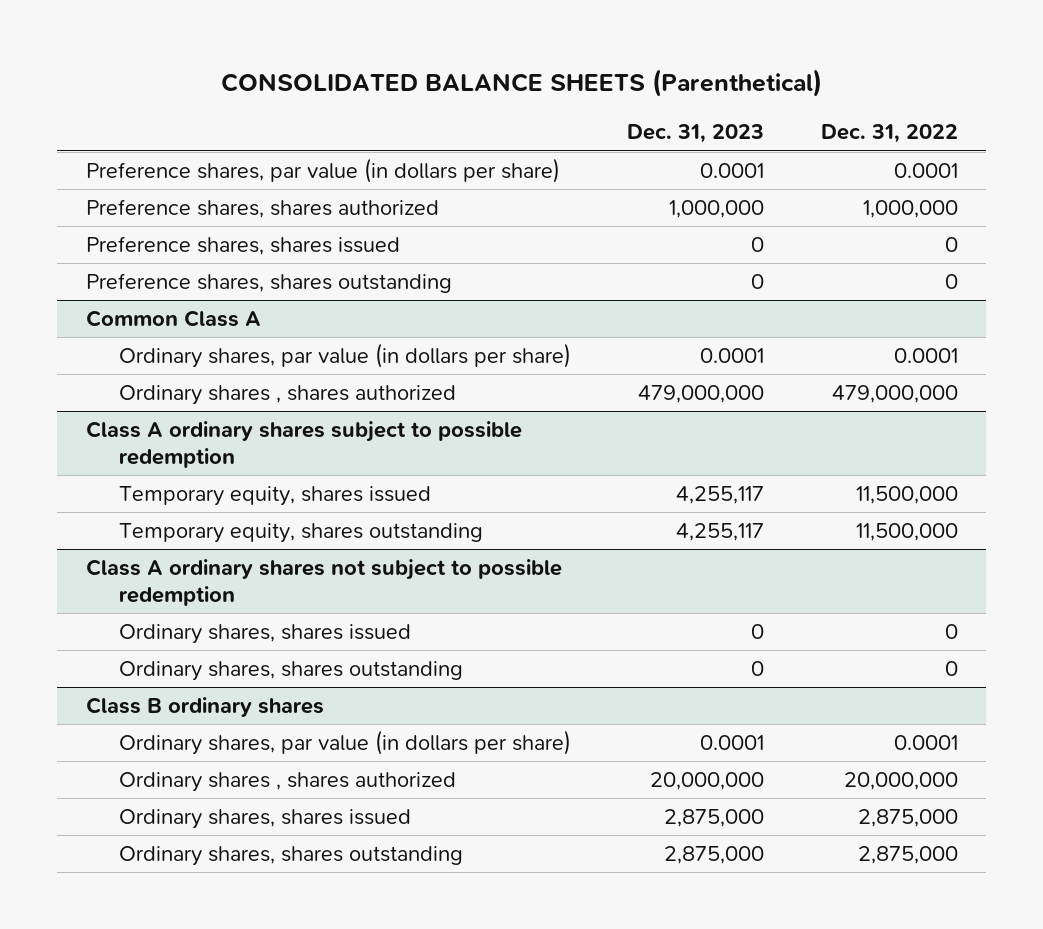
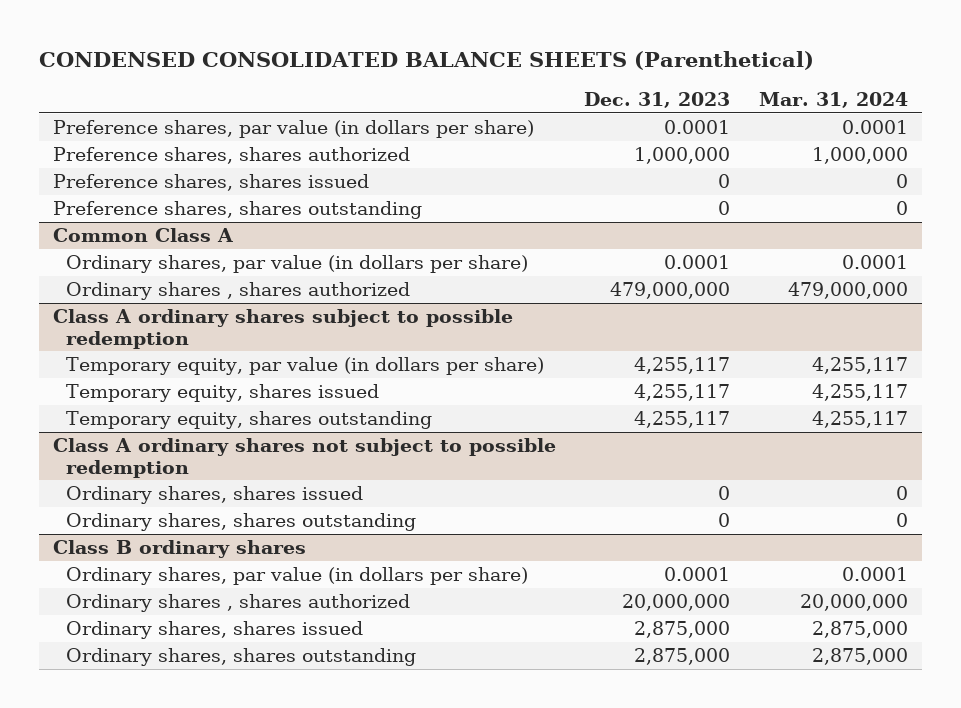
[220,69,822,98] CONSOLIDATED BALANCE SHEETS (Parenthetical) -> [38,51,814,71] CONDENSED CONSOLIDATED BALANCE SHEETS (Parenthetical)
[820,124,958,144] Dec. 31, 2022 -> none
none -> [758,91,908,108] Mar. 31, 2024
none -> [66,357,545,376] Temporary equity, par value (in dollars per share)

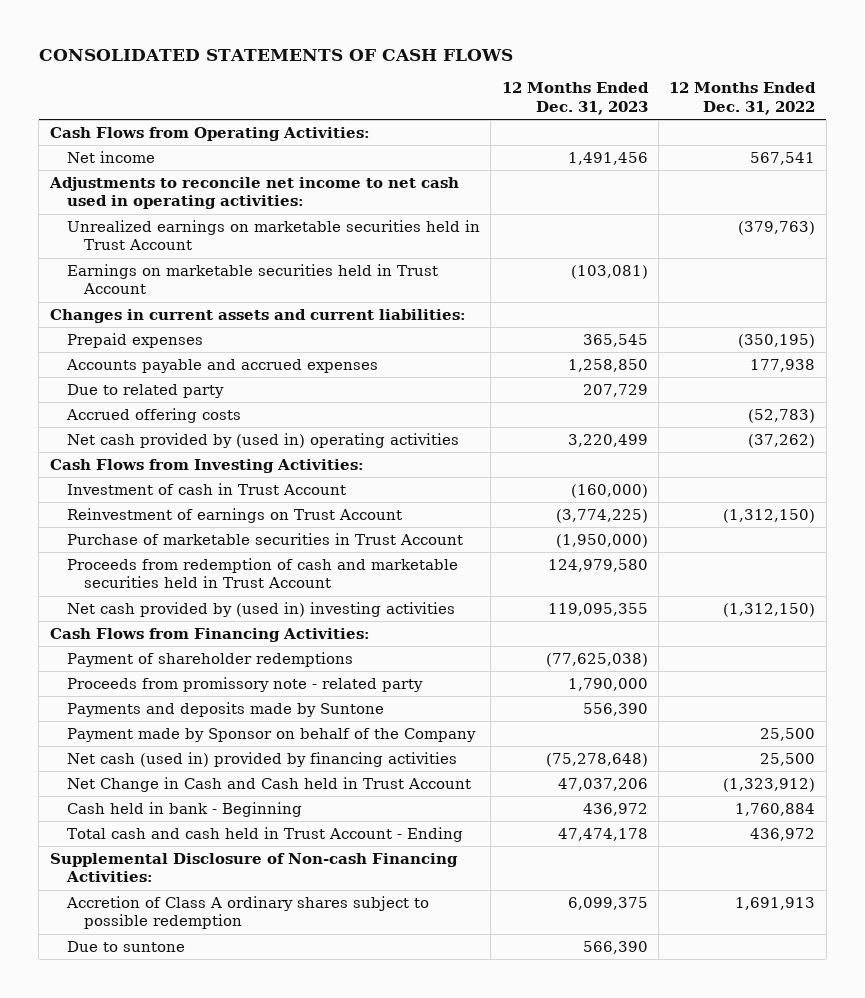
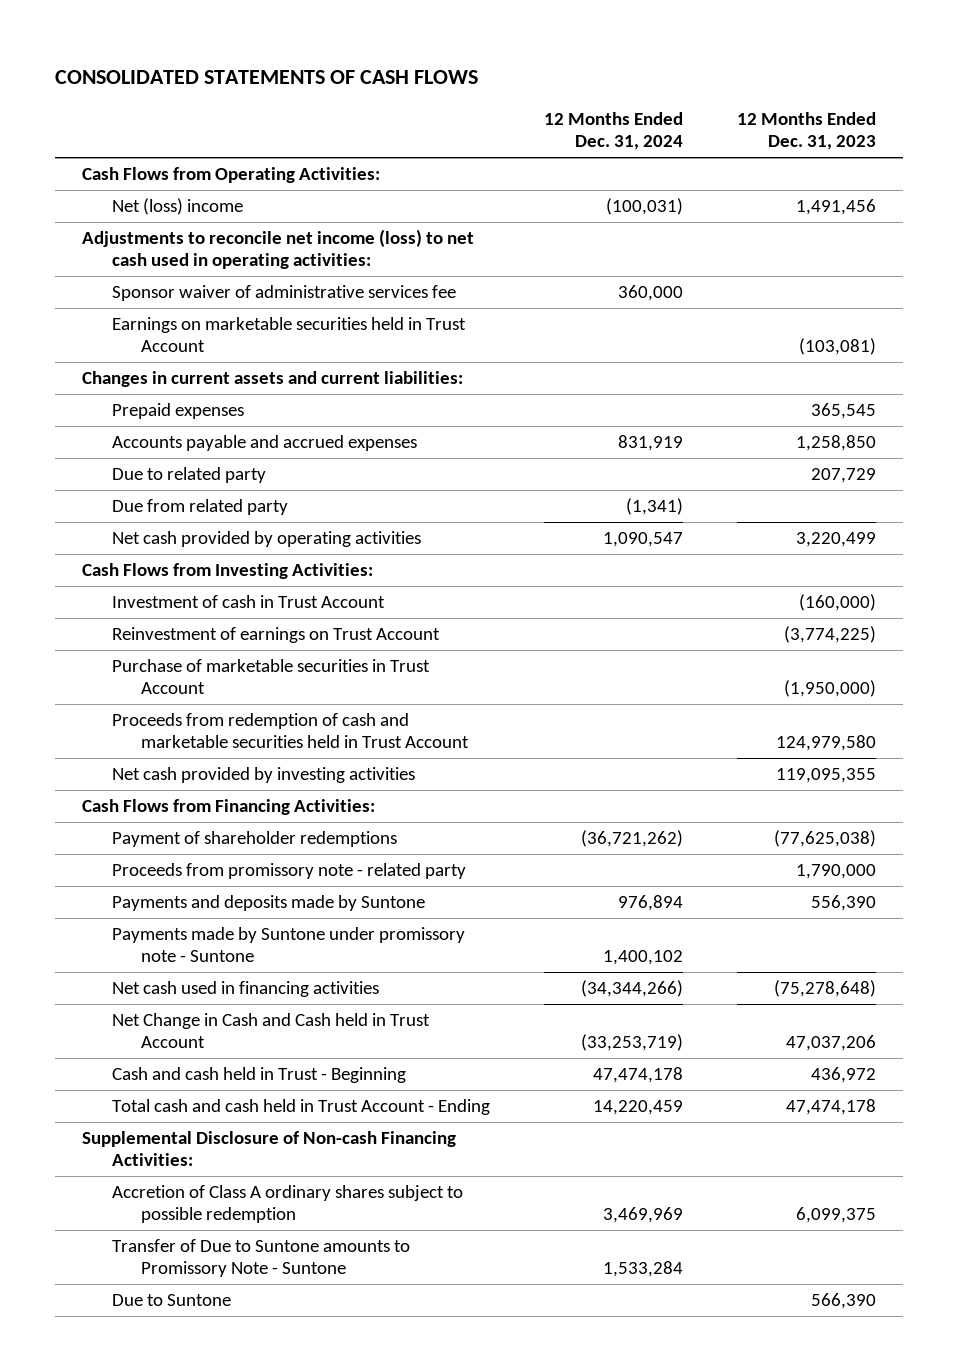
[669,82,817,116] 12 Months Ended Dec. 31, 2022 -> none
none -> [543,112,683,151] 12 Months Ended Dec. 31, 2024
[66,219,480,251] Unrealized earnings on marketable securities held in Trust Account -> none
[66,150,155,163] Net income -> [111,198,243,216] Net (loss) income
[48,176,459,210] Adjustments to reconcile net income to net cash used in operating activities: -> [81,229,474,270] Adjustments to reconcile net income (loss) to net cash used in operating activities:
none -> [111,285,456,302] Sponsor waiver of administrative services fee
[65,407,241,423] Accrued offering costs -> none
none -> [111,499,288,516] Due from related party
[66,432,459,448] Net cash provided by (used in) operating activities -> [111,531,421,548] Net cash provided by operating activities
[66,601,455,617] Net cash provided by (used in) investing activities -> [111,767,415,784] Net cash provided by investing activities
[66,727,476,742] Payment made by Sponsor on behalf of the Company -> none
none -> [111,927,465,963] Payments made by Suntone under promissory note - Suntone
[66,751,457,767] Net cash (used in) provided by financing activities -> [111,981,379,998] Net cash used in financing activities
[66,801,302,817] Cash held in bank - Beginning -> [111,1067,406,1084] Cash and cash held in Trust - Beginning
none -> [111,1239,410,1278] Transfer of Due to Suntone amounts to Promissory Note - Suntone
[66,940,185,952] Due to suntone -> [111,1294,231,1307] Due to Suntone

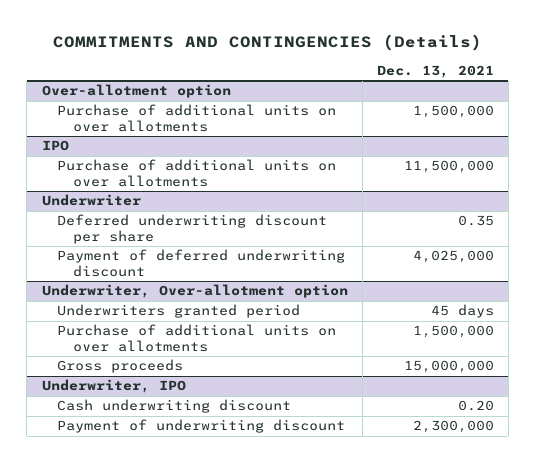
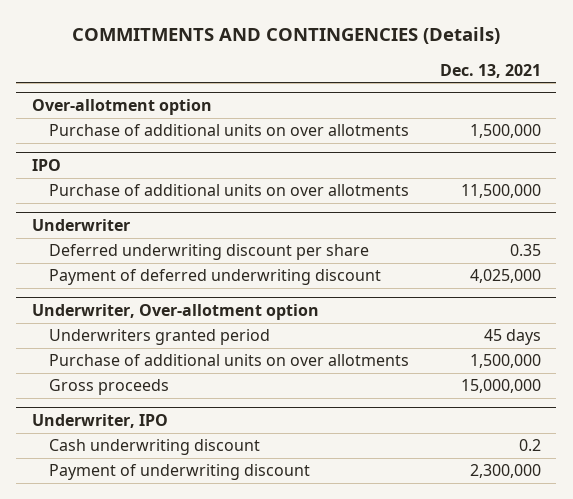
[457,400,494,412] 0.20 -> [519,439,542,452] 0.2

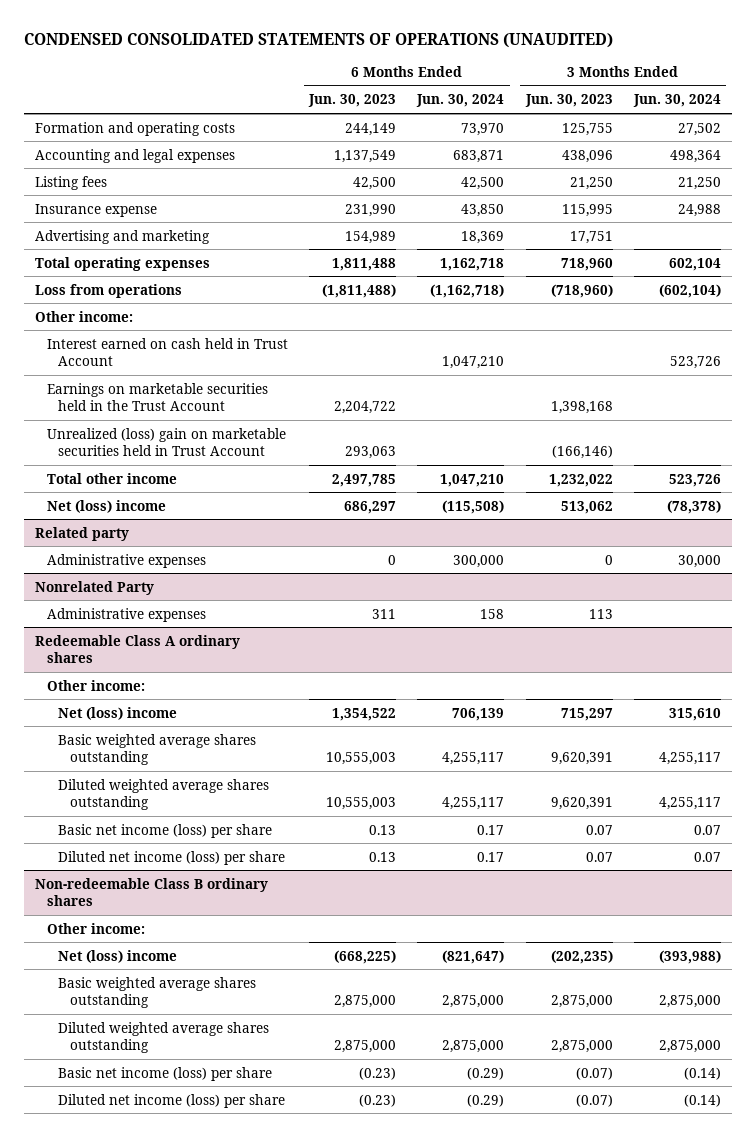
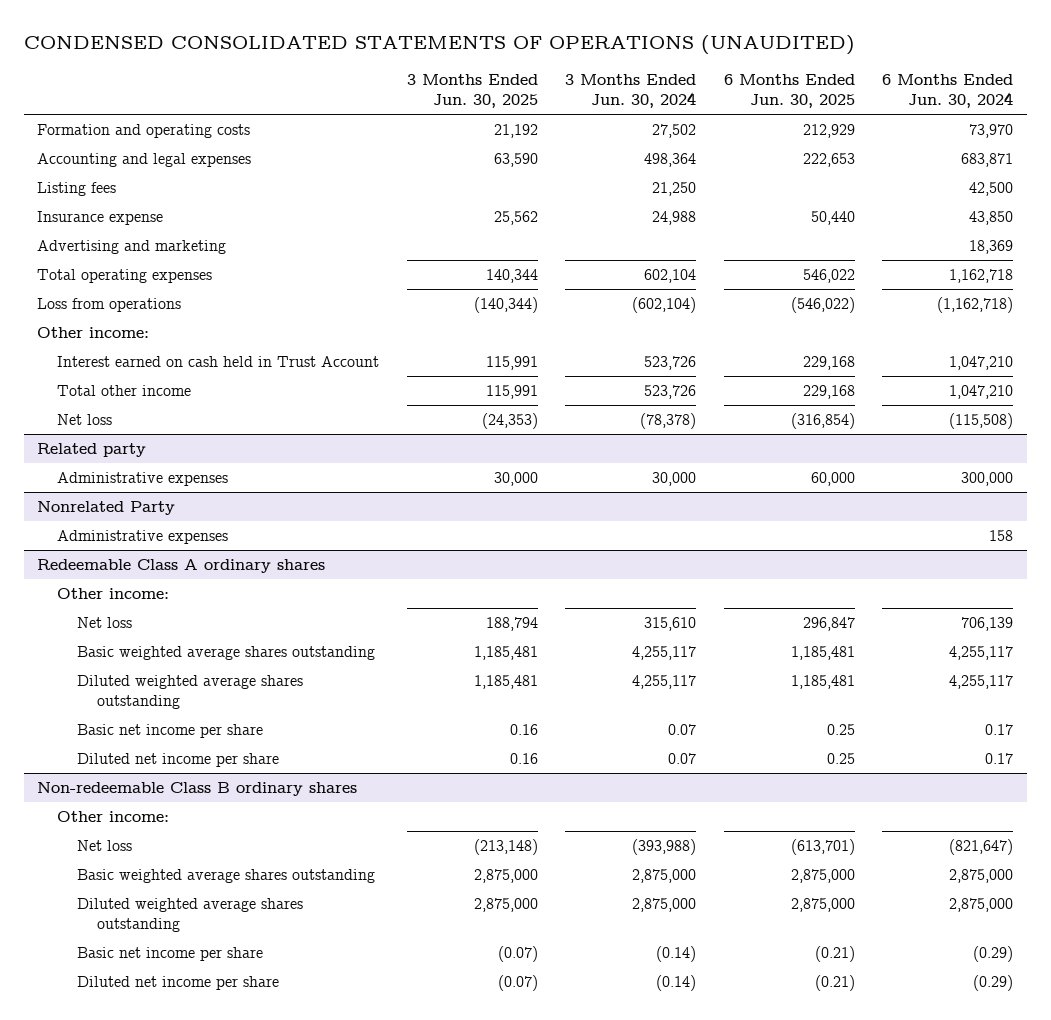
[308,94,397,108] Jun. 30, 2023 -> none
[524,94,613,108] Jun. 30, 2023 -> none
none -> [406,74,538,108] 3 Months Ended Jun. 30, 2025
none -> [723,74,855,108] 6 Months Ended Jun. 30, 2025
[46,382,268,411] Earnings on marketable securities held in the Trust Account -> none
[46,427,286,456] Unrealized (loss) gain on marketable securities held in Trust Account -> none
[46,499,166,513] Net (loss) income -> [57,414,113,426] Net loss
[58,706,178,720] Net (loss) income -> [77,617,133,629] Net loss
[58,823,273,838] Basic net income (loss) per share -> [77,724,264,739] Basic net income per share
[58,850,286,865] Diluted net income (loss) per share -> [77,753,280,768] Diluted net income per share
[58,949,178,963] Net (loss) income -> [77,840,133,852] Net loss
[58,1066,273,1081] Basic net income (loss) per share -> [77,947,264,962] Basic net income per share
[58,1093,286,1108] Diluted net income (loss) per share -> [77,976,280,991] Diluted net income per share

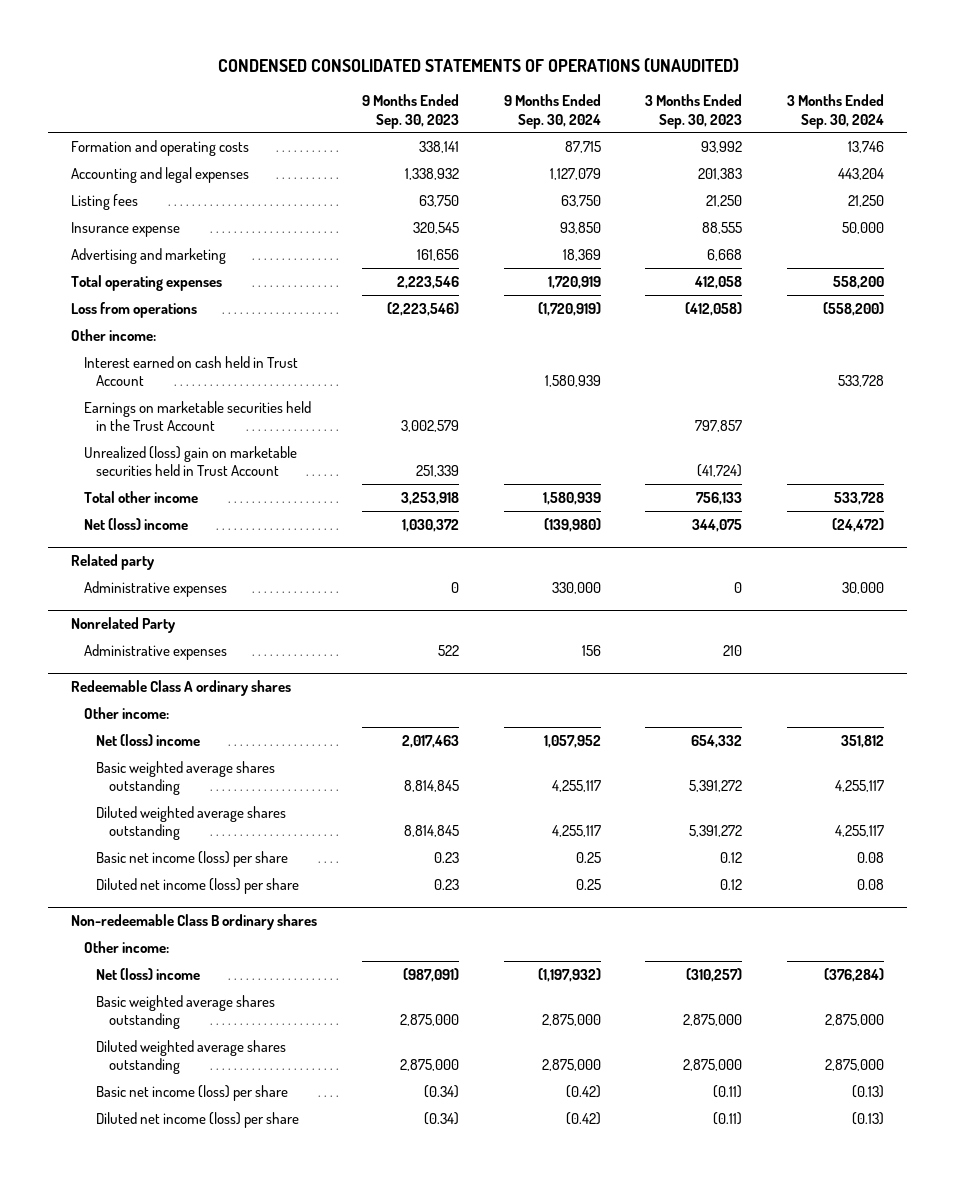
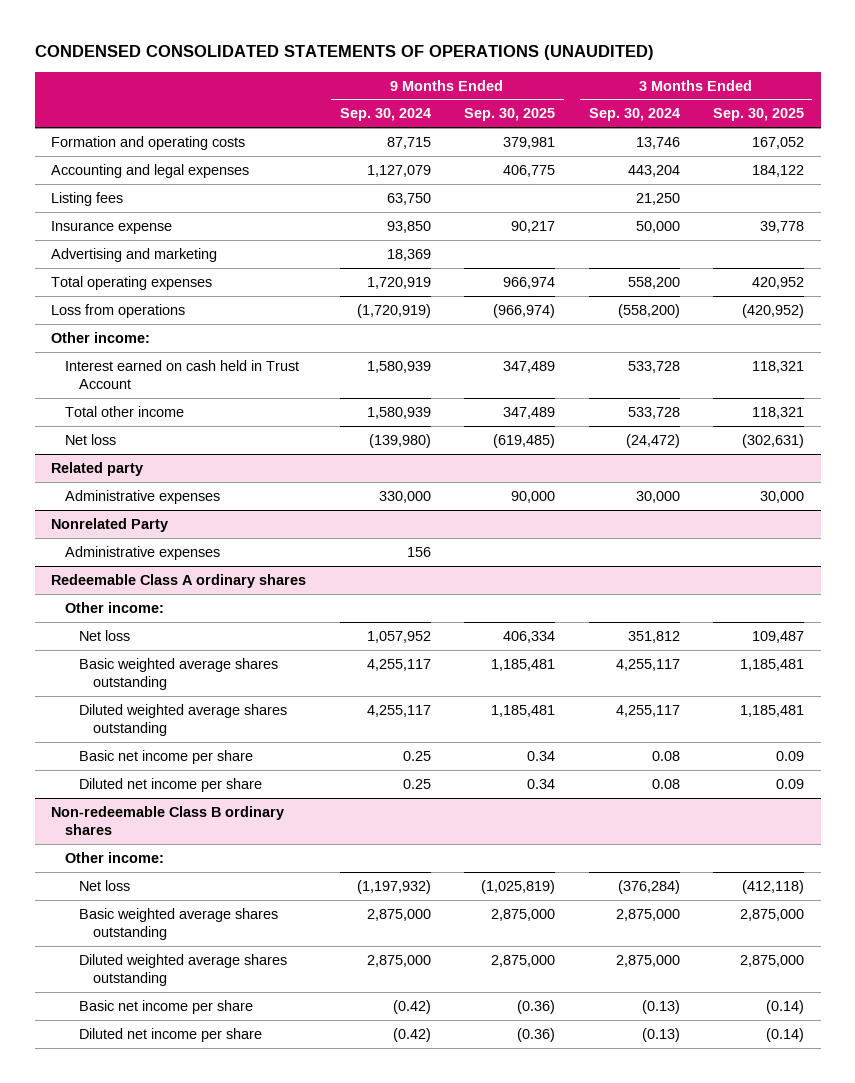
[361,94,459,129] 9 Months Ended Sep. 30, 2023 -> none
[645,94,743,129] 3 Months Ended Sep. 30, 2023 -> none
none -> [464,108,556,122] Sep. 30, 2025
none -> [713,108,805,122] Sep. 30, 2025
[83,401,311,432] Earnings on marketable securities held in the Trust Account -> none
[83,446,297,477] Unrealized (loss) gain on marketable securities held in Trust Account -> none
[83,518,188,531] Net (loss) income -> [65,433,117,445] Net loss
[96,734,201,747] Net (loss) income -> [79,629,131,641] Net loss
[96,851,289,868] Basic net income (loss) per share -> [79,749,254,764] Basic net income per share
[96,878,300,895] Diluted net income (loss) per share -> [79,777,263,792] Diluted net income per share
[96,968,201,981] Net (loss) income -> [79,879,131,891] Net loss
[96,1085,289,1102] Basic net income (loss) per share -> [79,999,254,1014] Basic net income per share
[96,1112,300,1129] Diluted net income (loss) per share -> [79,1027,263,1042] Diluted net income per share

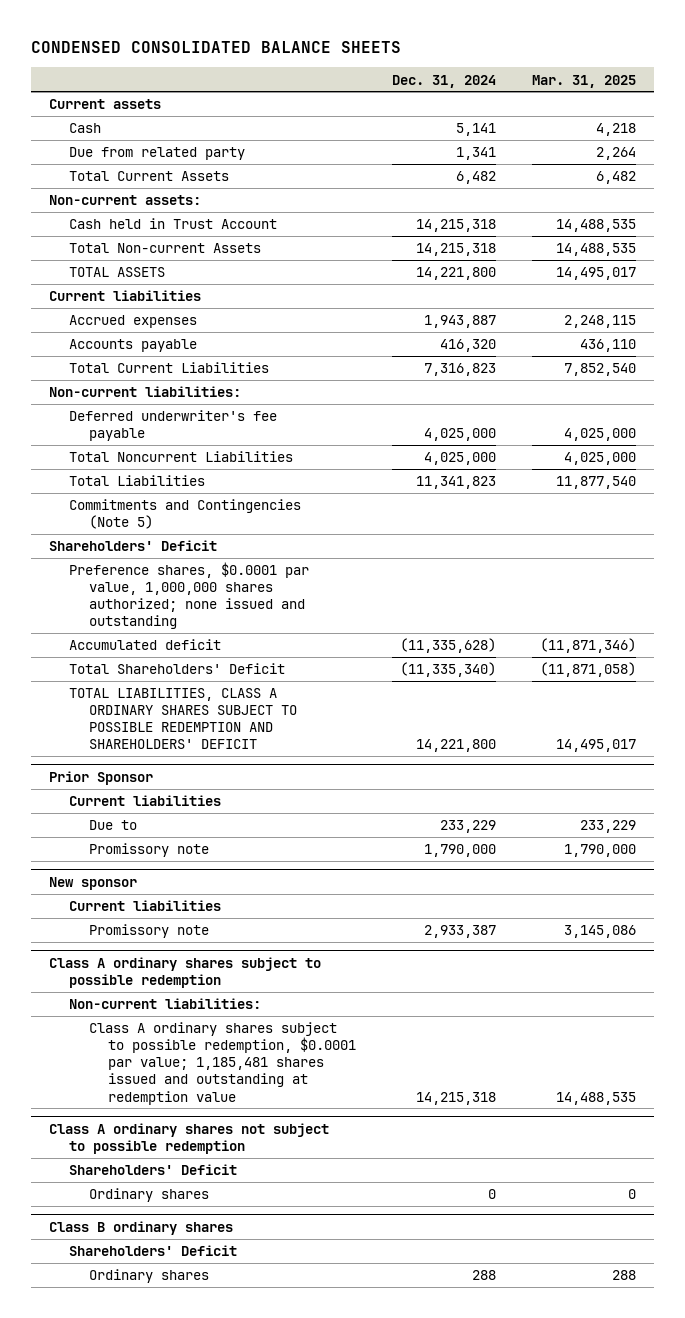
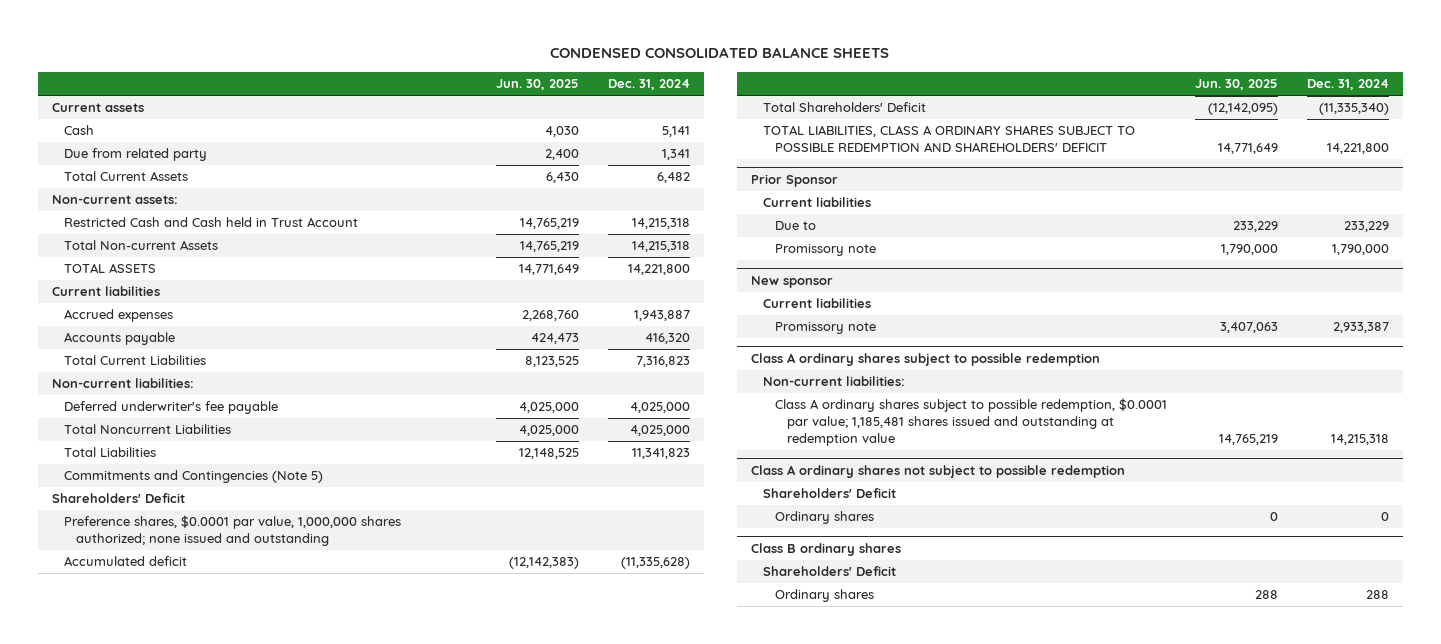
[531,74,636,88] Mar. 31, 2025 -> none
none -> [496,79,580,91] Jun. 30, 2025
[68,218,277,230] Cash held in Trust Account -> [64,217,359,228] Restricted Cash and Cash held in Trust Account

